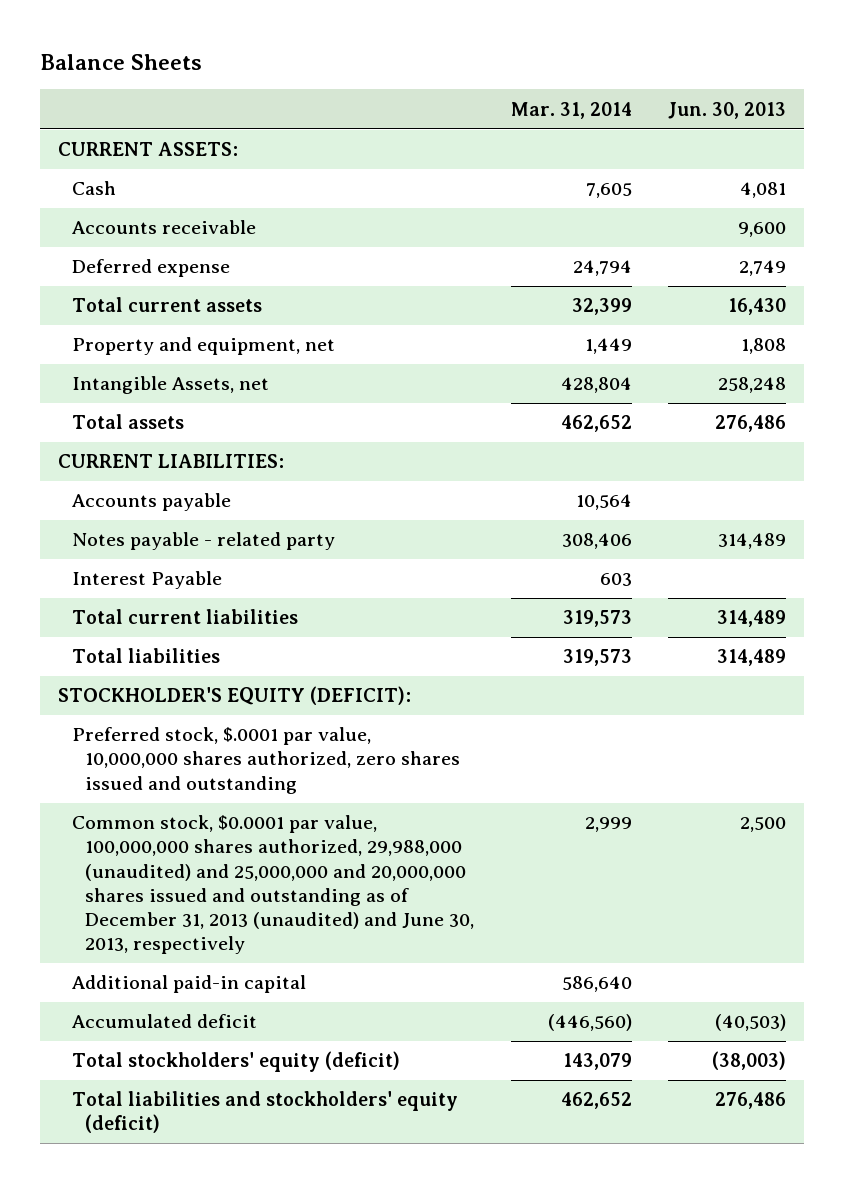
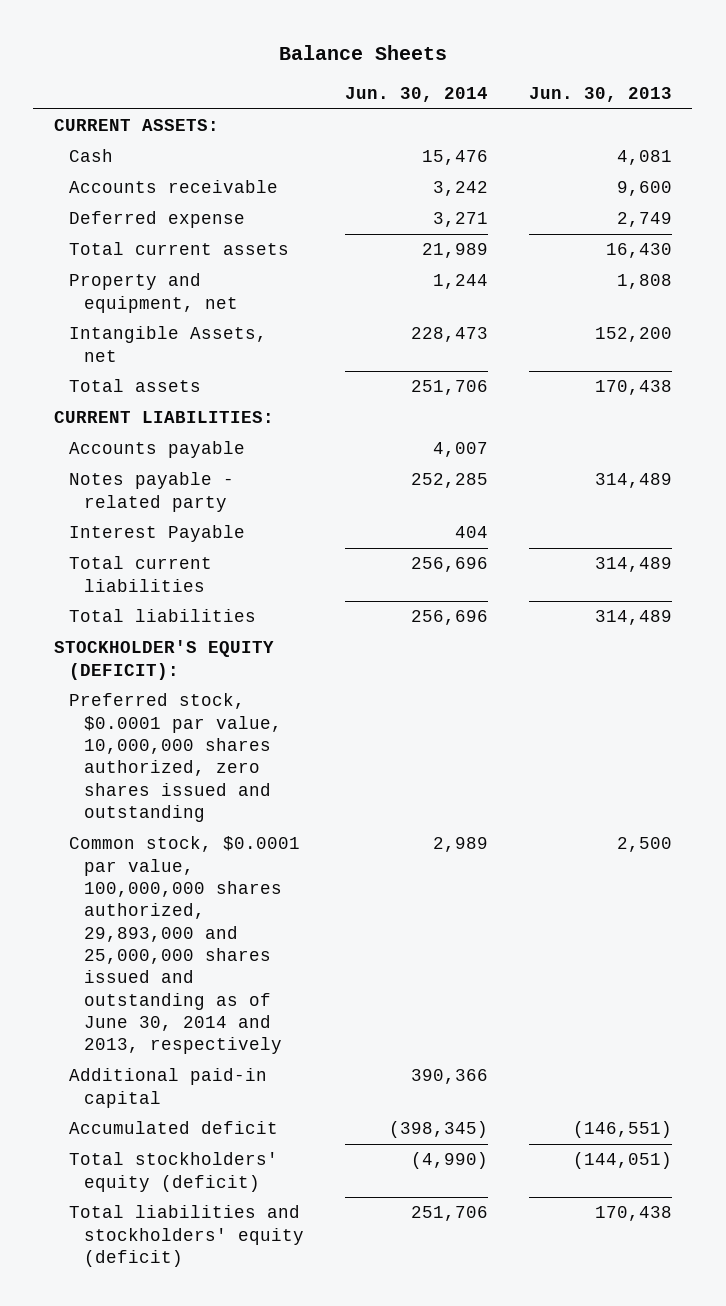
[510,101,632,119] Mar. 31, 2014 -> none
none -> [344,87,488,103] Jun. 30, 2014
[718,377,787,394] 258,248 -> [594,327,672,343] 152,200
[715,415,787,433] 276,486 -> [594,380,672,396] 170,438
[71,727,461,794] Preferred stock, $.0001 par value, 10,000,000 shares authorized, zero shares issued and outstanding -> [68,693,282,822] Preferred stock, $0.0001 par value, 10,000,000 shares authorized, zero shares issued and outstanding
[71,815,475,955] Common stock, $0.0001 par value, 100,000,000 shares authorized, 29,988,000 (unaudited) and 25,000,000 and 20,000,000 shares issued and outstanding as of December 31, 2013 (unaudited) and June 30, 2013, respectively -> [68,836,300,1055] Common stock, $0.0001 par value, 100,000,000 shares authorized, 29,893,000 and 25,000,000 shares issued and outstanding as of June 30, 2014 and 2013, respectively
[715,1014,787,1032] (40,503) -> [572,1121,672,1139] (146,551)
[712,1051,787,1071] (38,003) -> [572,1152,672,1170] (144,051)
[715,1092,787,1110] 276,486 -> [594,1206,672,1222] 170,438

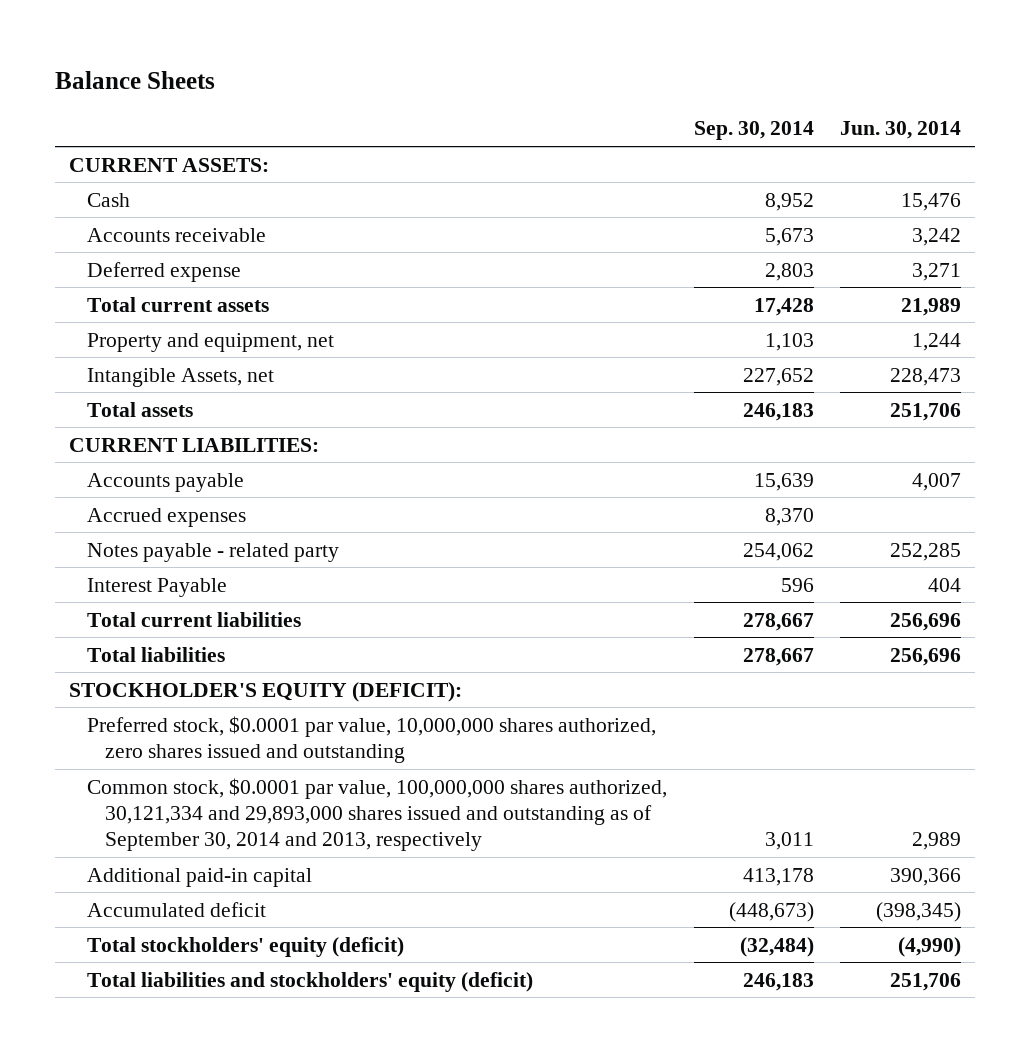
[528,87,672,103] Jun. 30, 2013 -> none
none -> [693,121,814,141] Sep. 30, 2014
none -> [86,507,246,527] Accrued expenses
[68,836,300,1055] Common stock, $0.0001 par value, 100,000,000 shares authorized, 29,893,000 and 25,000,000 shares issued and outstanding as of June 30, 2014 and 2013, respectively -> [86,777,667,851] Common stock, $0.0001 par value, 100,000,000 shares authorized, 30,121,334 and 29,893,000 shares issued and outstanding as of September 30, 2014 and 2013, respectively

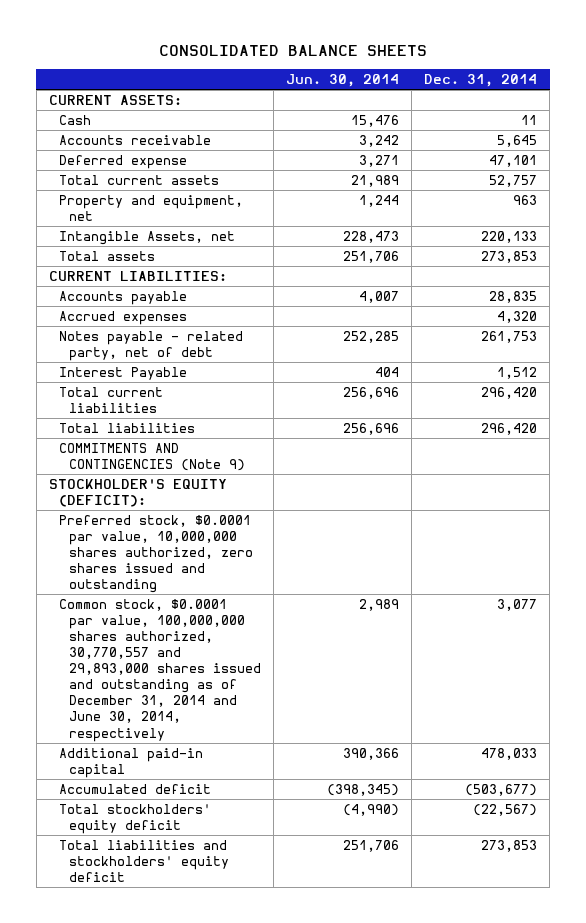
[55,71,216,90] Balance Sheets -> [158,45,427,57] CONSOLIDATED BALANCE SHEETS
[693,121,814,141] Sep. 30, 2014 -> none
none -> [424,73,538,87] Dec. 31, 2014
[86,542,339,562] Notes payable - related party -> [58,330,243,362] Notes payable - related party, net of debt
none -> [58,442,246,472] COMMITMENTS AND CONTINGENCIES (Note 9)
[86,777,667,851] Common stock, $0.0001 par value, 100,000,000 shares authorized, 30,121,334 and 29,893,000 shares issued and outstanding as of September 30, 2014 and 2013, respectively -> [58,598,262,742] Common stock, $0.0001 par value, 100,000,000 shares authorized, 30,770,557 and 29,893,000 shares issued and outstanding as of December 31, 2014 and June 30, 2014, respectively
[86,936,404,957] Total stockholders' equity (deficit) -> [58,803,211,835] Total stockholders' equity deficit
[86,971,533,992] Total liabilities and stockholders' equity (deficit) -> [58,839,230,883] Total liabilities and stockholders' equity deficit

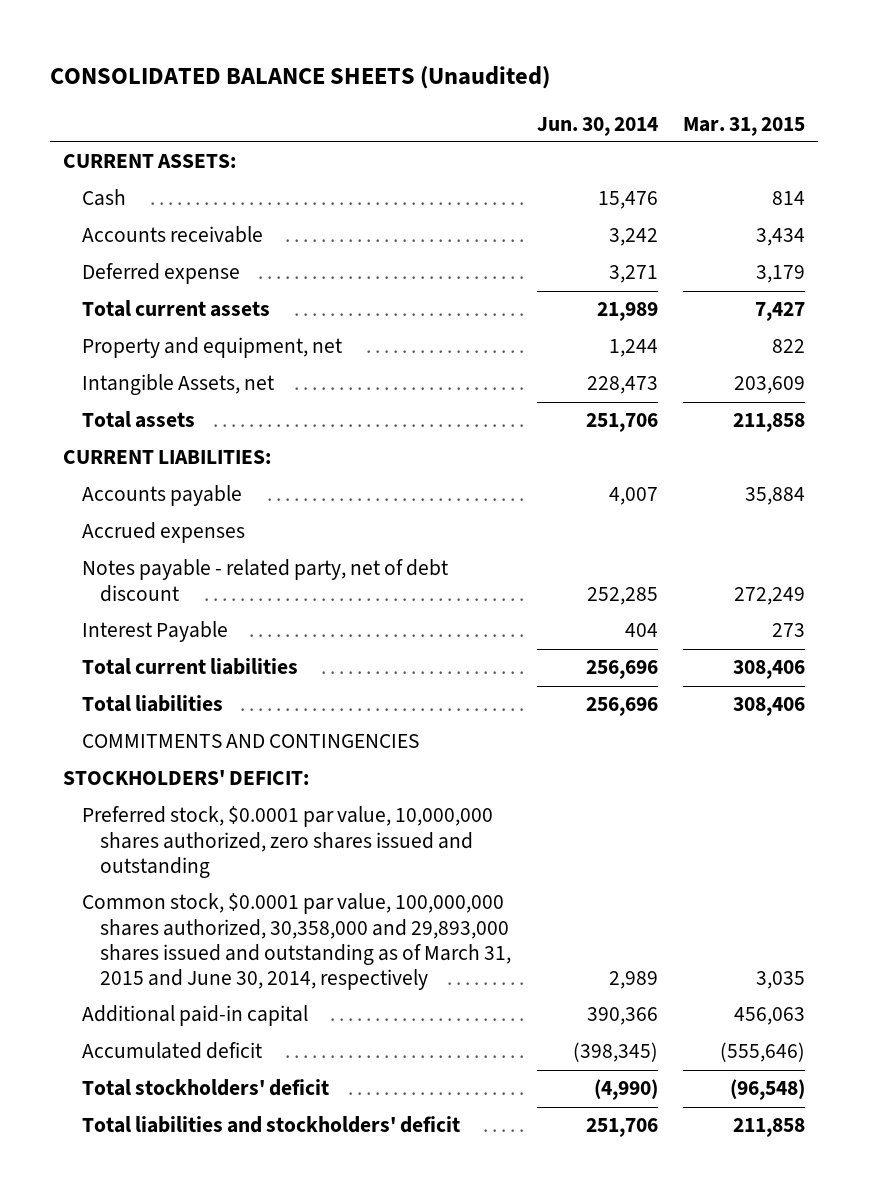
[158,45,427,57] CONSOLIDATED BALANCE SHEETS -> [50,65,551,89] CONSOLIDATED BALANCE SHEETS (Unaudited)
[424,73,538,87] Dec. 31, 2014 -> none
none -> [683,116,806,136] Mar. 31, 2015
[58,330,243,362] Notes payable - related party, net of debt -> [81,559,448,602] Notes payable - related party, net of debt discount
[58,442,246,472] COMMITMENTS AND CONTINGENCIES (Note 9) -> [81,734,419,749] COMMITMENTS AND CONTINGENCIES
[48,478,227,508] STOCKHOLDER'S EQUITY (DEFICIT): -> [63,770,310,786] STOCKHOLDERS' DEFICIT:
[58,598,262,742] Common stock, $0.0001 par value, 100,000,000 shares authorized, 30,770,557 and 29,893,000 shares issued and outstanding as of December 31, 2014 and June 30, 2014, respectively -> [81,893,512,990] Common stock, $0.0001 par value, 100,000,000 shares authorized, 30,358,000 and 29,893,000 shares issued and outstanding as of March 31, 2015 and June 30, 2014, respectively
[58,803,211,835] Total stockholders' equity deficit -> [81,1079,329,1097] Total stockholders' deficit
[58,839,230,883] Total liabilities and stockholders' equity deficit -> [81,1116,460,1134] Total liabilities and stockholders' deficit

